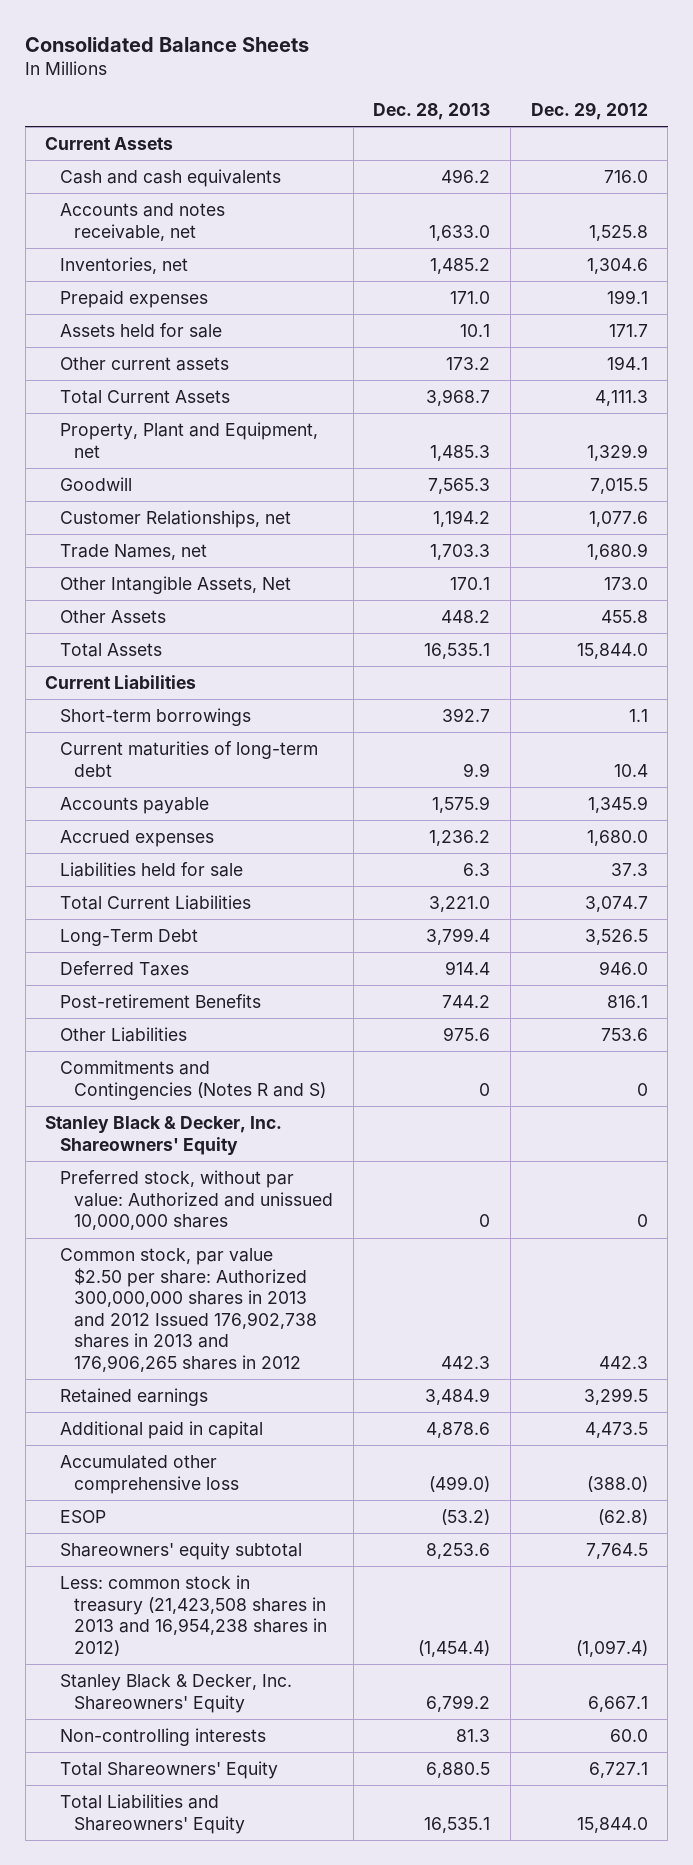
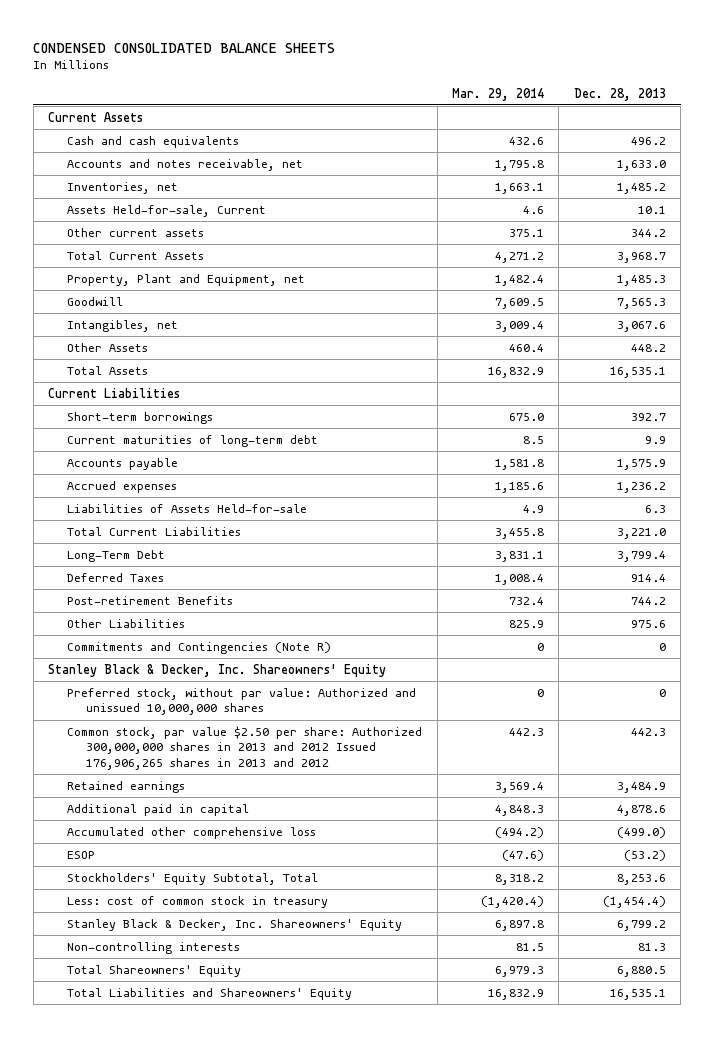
[25,37,310,53] Consolidated Balance Sheets -> [33,42,336,53] CONDENSED CONSOLIDATED BALANCE SHEETS
[530,101,648,120] Dec. 29, 2012 -> none
none -> [452,87,545,101] Mar. 29, 2014
[59,290,208,309] Prepaid expenses -> none
[59,323,222,339] Assets held for sale -> [67,204,267,217] Assets Held-for-sale, Current
[446,357,491,371] 173.2 -> [630,228,666,237] 344.2
[59,510,291,529] Customer Relationships, net -> none
[59,544,207,561] Trade Names, net -> none
[59,576,291,595] Other Intangible Assets, Net -> none
none -> [67,319,179,332] Intangibles, net
[59,862,243,878] Liabilities held for sale -> [67,503,308,513] Liabilities of Assets Held-for-sale
[59,1060,327,1100] Commitments and Contingencies (Notes R and S) -> [67,641,332,654] Commitments and Contingencies (Note R)
[59,1248,318,1373] Common stock, par value $2.50 per share: Authorized 300,000,000 shares in 2013 and 2012 Issued 176,902,738 shares in 2013 and 176,906,265 shares in 2012 -> [67,725,423,770] Common stock, par value $2.50 per share: Authorized 300,000,000 shares in 2013 and 2012 Issued 176,906,265 shares in 2013 and 2012
[59,1542,302,1561] Shareowners' equity subtotal -> [67,872,319,885] Stockholders' Equity Subtotal, Total
[59,1575,328,1656] Less: common stock in treasury (21,423,508 shares in 2013 and 16,954,238 shares in 2012) -> [67,895,329,908] Less: cost of common stock in treasury

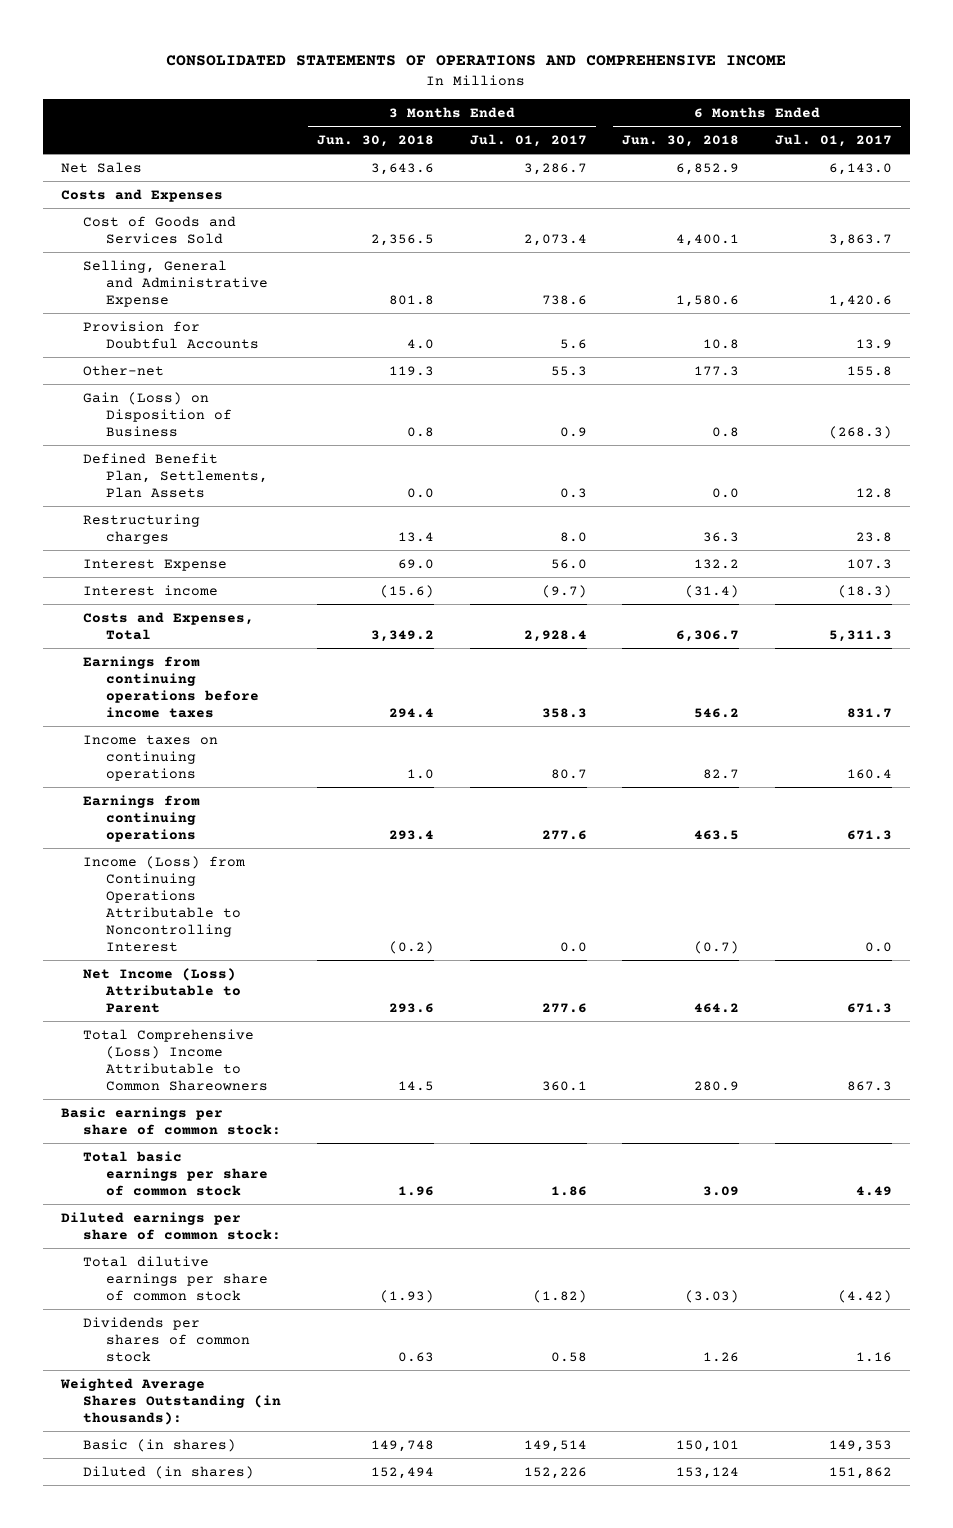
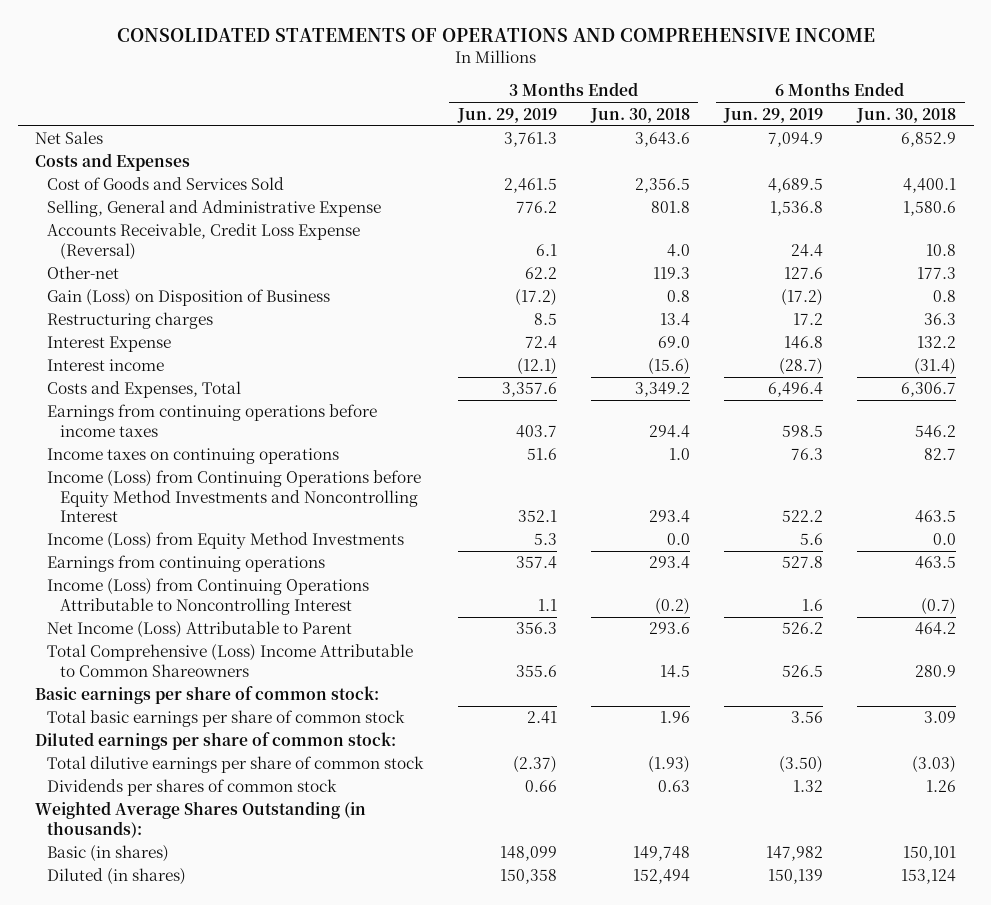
[469,134,587,148] Jul. 01, 2017 -> none
[775,134,893,148] Jul. 01, 2017 -> none
none -> [456,107,557,123] Jun. 29, 2019
none -> [723,107,824,123] Jun. 29, 2019
[83,320,260,349] Provision for Doubtful Accounts -> [47,223,361,260] Accounts Receivable, Credit Loss Expense (Reversal)
[83,452,269,498] Defined Benefit Plan, Settlements, Plan Assets -> none
none -> [47,470,422,523] Income (Loss) from Continuing Operations before Equity Method Investments and Noncontrolling Interest
none -> [47,532,405,550] Income (Loss) from Equity Method Investments

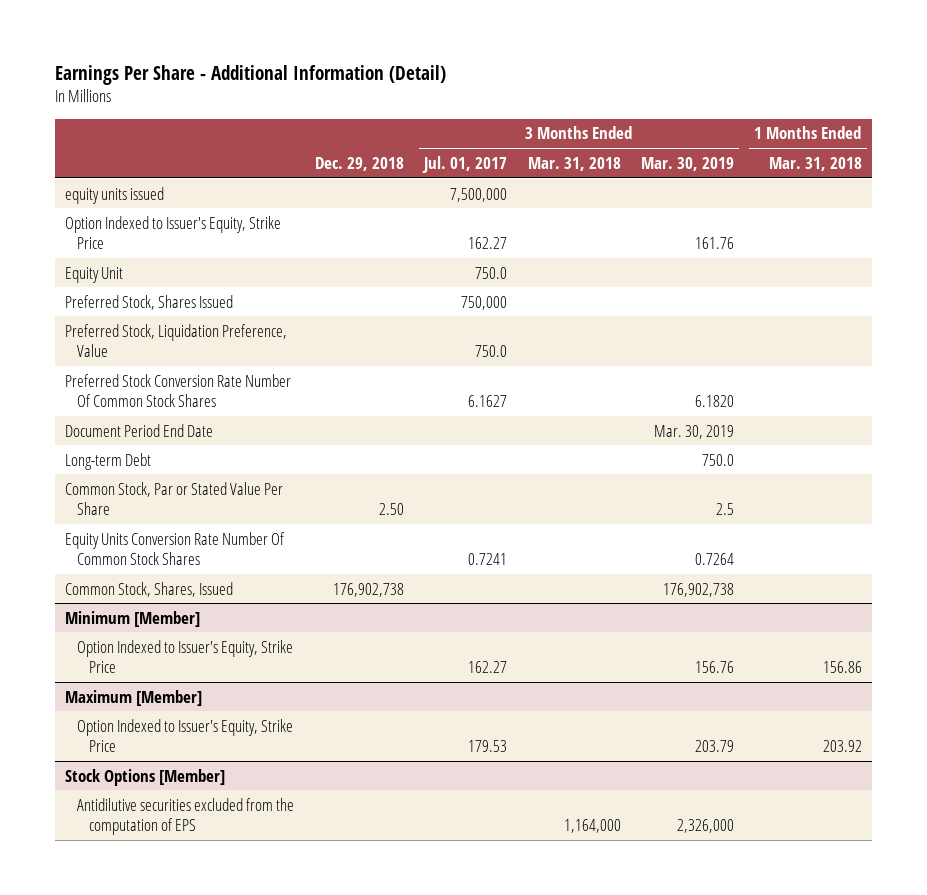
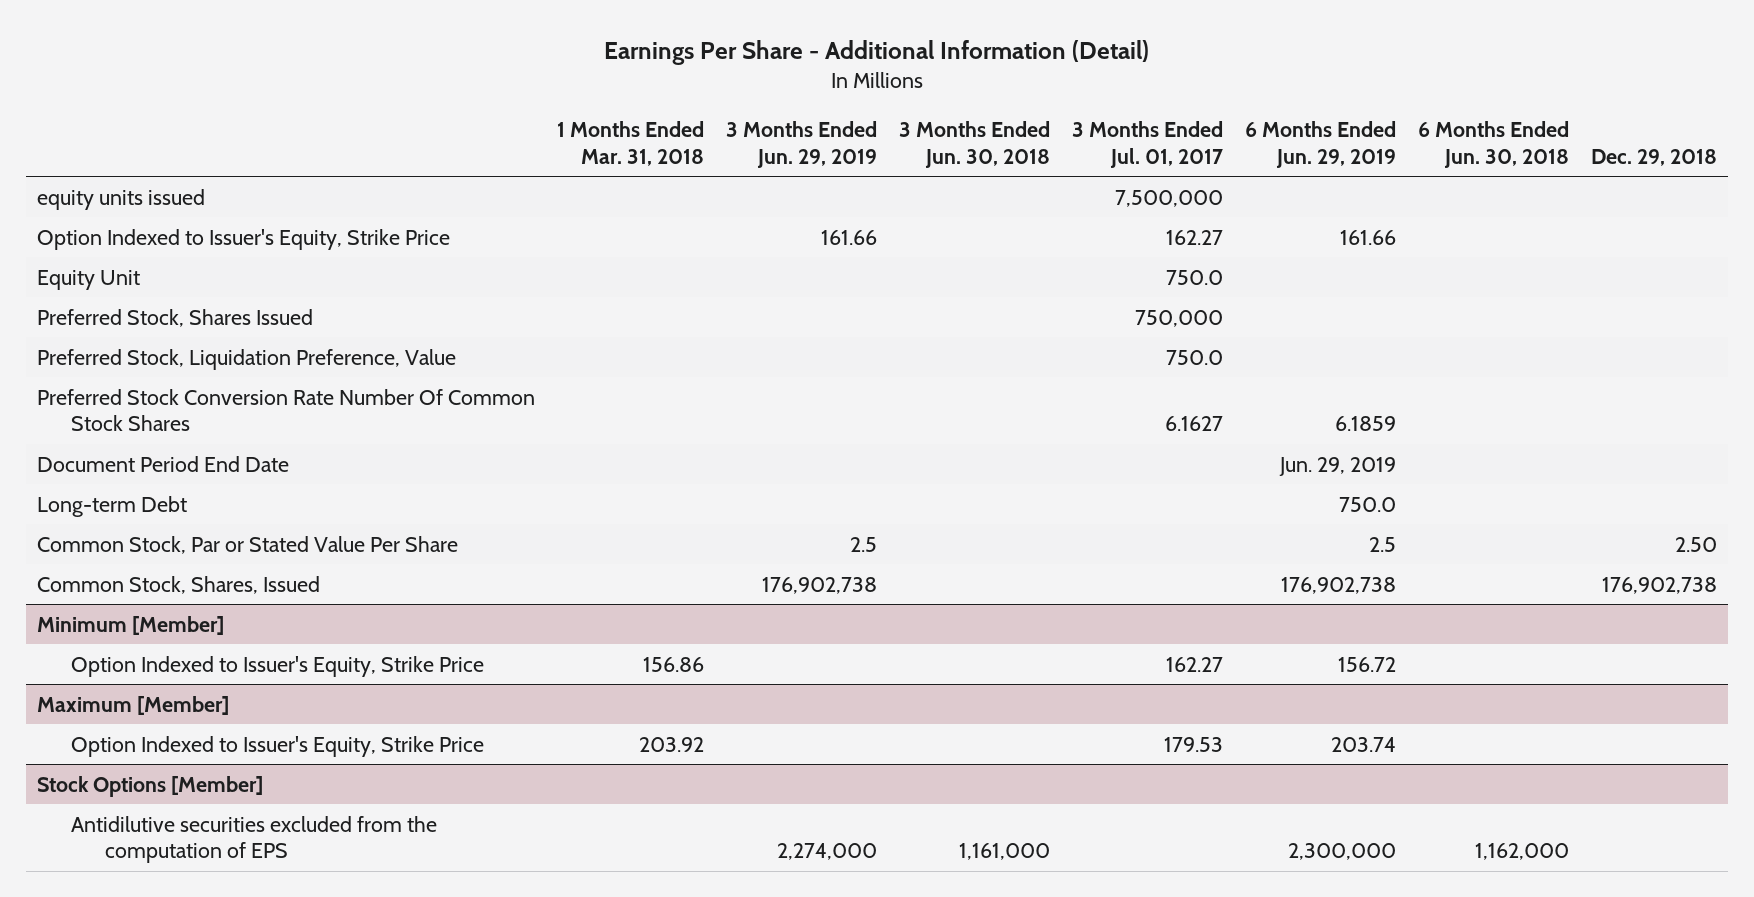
[527,156,621,171] Mar. 31, 2018 -> none
[641,156,735,171] Mar. 30, 2019 -> none
none -> [725,120,877,168] 3 Months Ended Jun. 29, 2019
none -> [898,120,1050,168] 3 Months Ended Jun. 30, 2018
none -> [1244,120,1396,168] 6 Months Ended Jun. 29, 2019
none -> [1417,120,1569,168] 6 Months Ended Jun. 30, 2018
[65,531,286,566] Equity Units Conversion Rate Number Of Common Stock Shares -> none

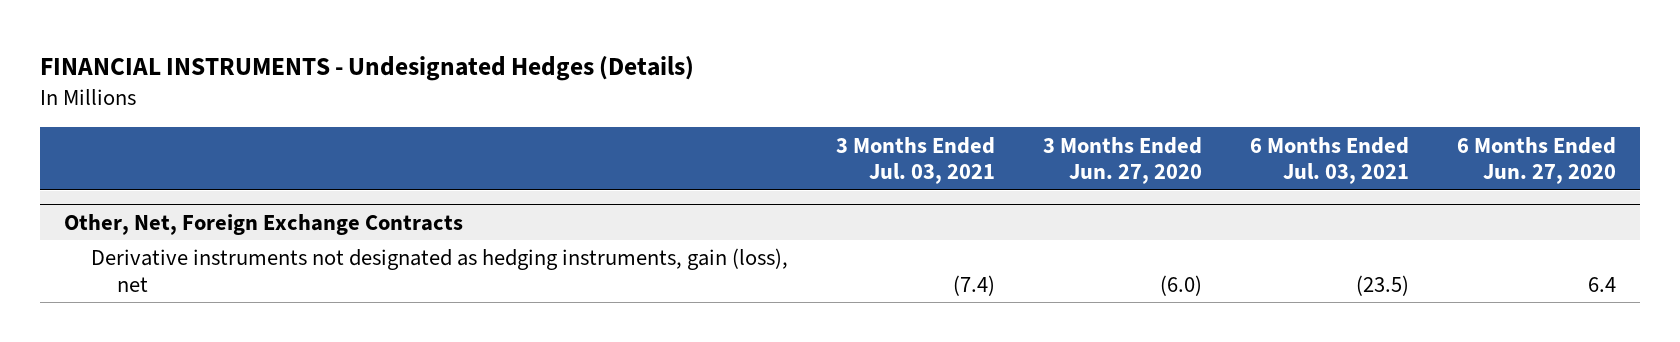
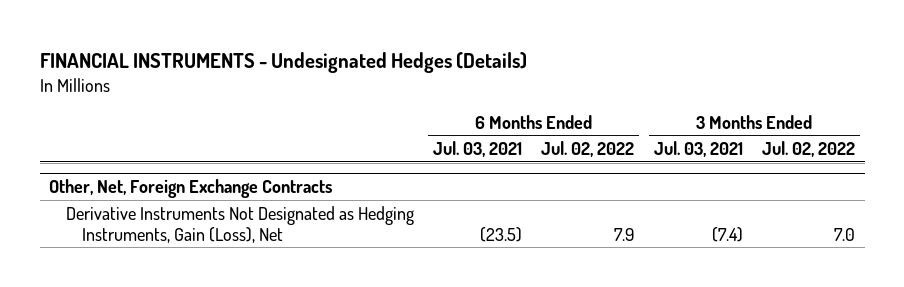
[1042,136,1202,184] 3 Months Ended Jun. 27, 2020 -> none
[1457,136,1617,184] 6 Months Ended Jun. 27, 2020 -> none
none -> [541,141,635,158] Jul. 02, 2022
none -> [761,141,855,158] Jul. 02, 2022
[90,248,788,292] Derivative instruments not designated as hedging instruments, gain (loss), net -> [65,205,414,243] Derivative Instruments Not Designated as Hedging Instruments, Gain (Loss), Net

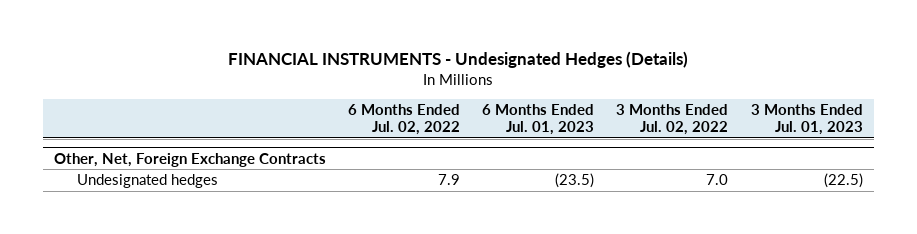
[433,141,523,158] Jul. 03, 2021 -> none
[653,141,743,158] Jul. 03, 2021 -> none
none -> [482,103,595,136] 6 Months Ended Jul. 01, 2023
none -> [750,103,863,136] 3 Months Ended Jul. 01, 2023
[65,205,414,243] Derivative Instruments Not Designated as Hedging Instruments, Gain (Loss), Net -> [76,173,218,188] Undesignated hedges

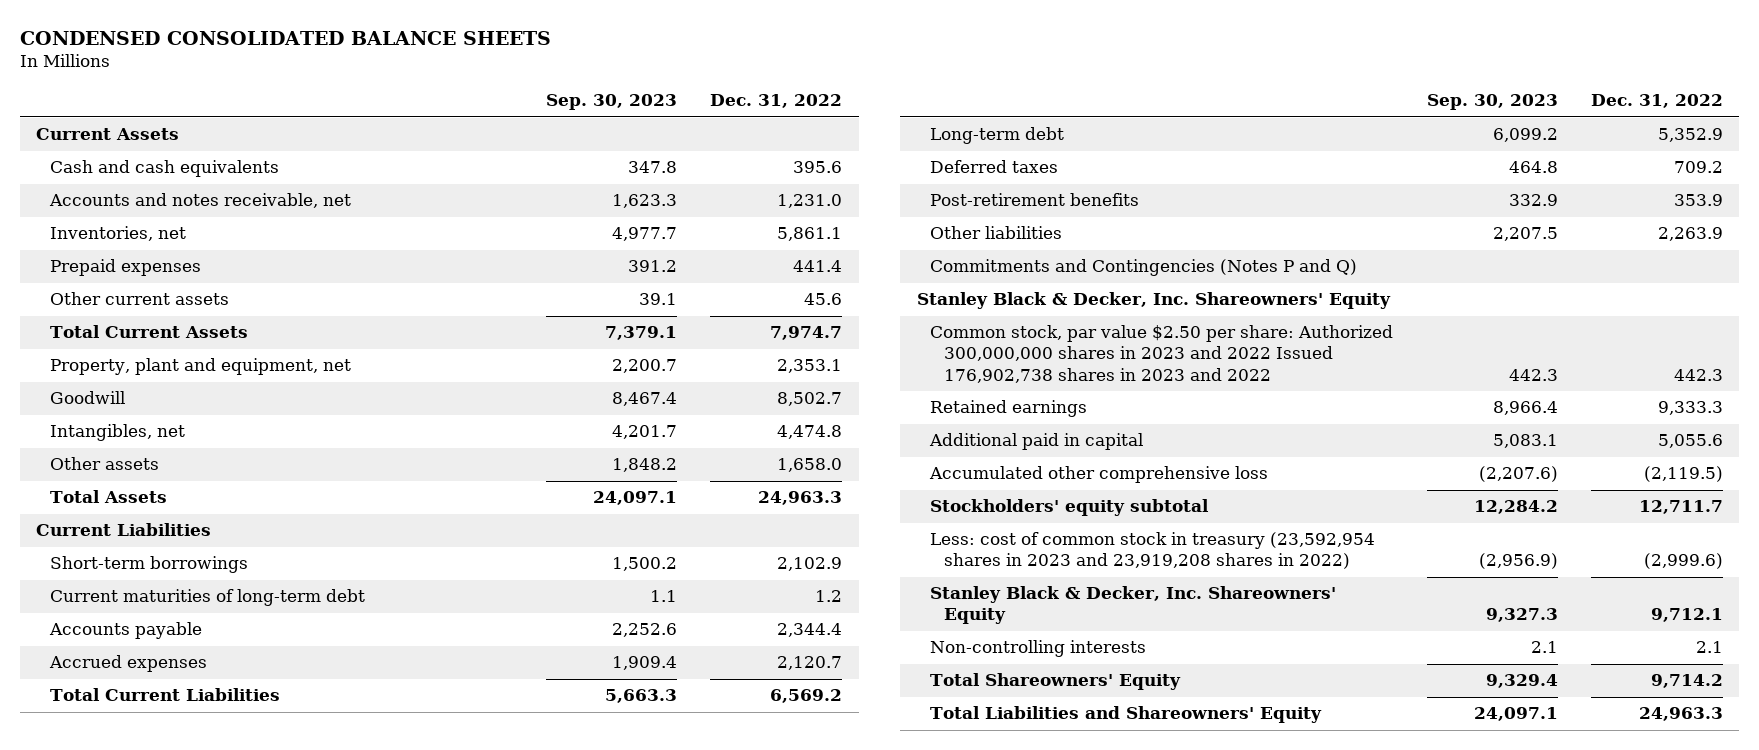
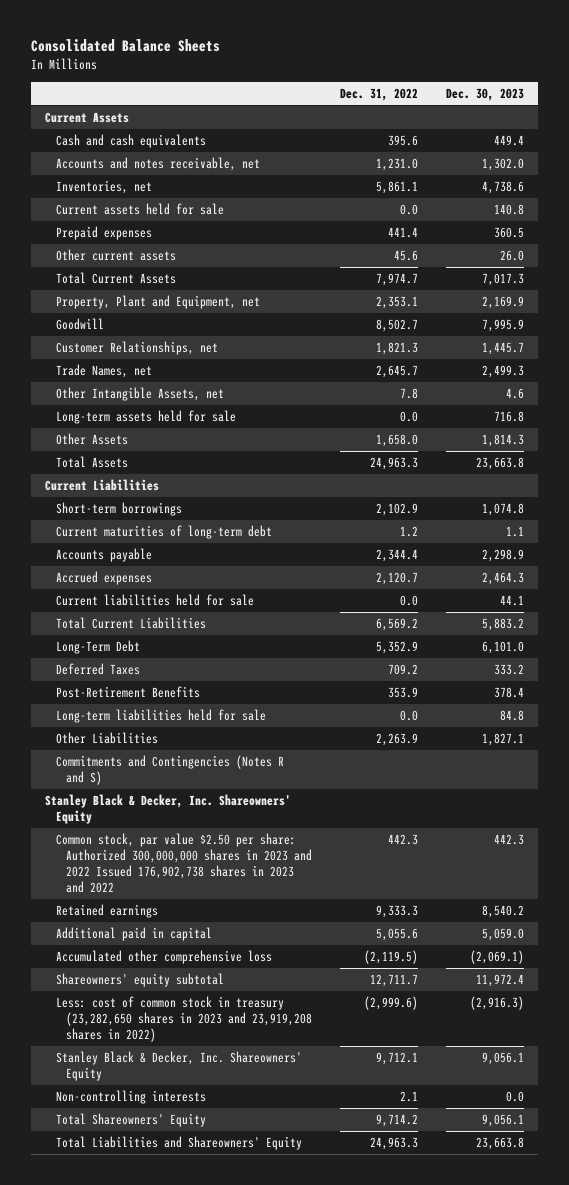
[19,31,551,46] CONDENSED CONSOLIDATED BALANCE SHEETS -> [31,39,221,53] Consolidated Balance Sheets
[546,94,678,111] Sep. 30, 2023 -> none
none -> [445,88,524,102] Dec. 30, 2023
none -> [55,203,224,216] Current assets held for sale
[49,358,351,376] Property, plant and equipment, net -> [55,295,260,310] Property, Plant and Equipment, net
none -> [55,341,218,356] Customer Relationships, net
none -> [55,364,152,379] Trade Names, net
[49,424,185,442] Intangibles, net -> [55,387,224,402] Other Intangible Assets, net
[777,425,843,440] 4,474.8 -> [400,388,419,400] 7.8
none -> [55,410,236,425] Long-term assets held for sale
[49,457,159,471] Other assets -> [55,433,128,446] Other Assets
none -> [55,594,254,607] Current liabilities held for sale
[930,127,1065,145] Long-term debt -> [55,640,140,655] Long-Term Debt
[930,160,1059,174] Deferred taxes -> [55,663,140,676] Deferred Taxes
[930,193,1140,207] Post-retirement benefits -> [55,686,200,699] Post-Retirement Benefits
none -> [55,709,266,724] Long-term liabilities held for sale
[930,226,1063,240] Other liabilities -> [55,732,158,745] Other Liabilities
[930,259,1358,277] Commitments and Contingencies (Notes P and Q) -> [55,755,284,786] Commitments and Contingencies (Notes R and S)
[930,499,1210,517] Stockholders' equity subtotal -> [55,973,224,988] Shareowners' equity subtotal
[930,532,1376,570] Less: cost of common stock in treasury (23,592,954 shares in 2023 and 23,919,208 shares in 2022) -> [55,996,313,1043] Less: cost of common stock in treasury (23,282,650 shares in 2023 and 23,919,208 shares in 2022)

